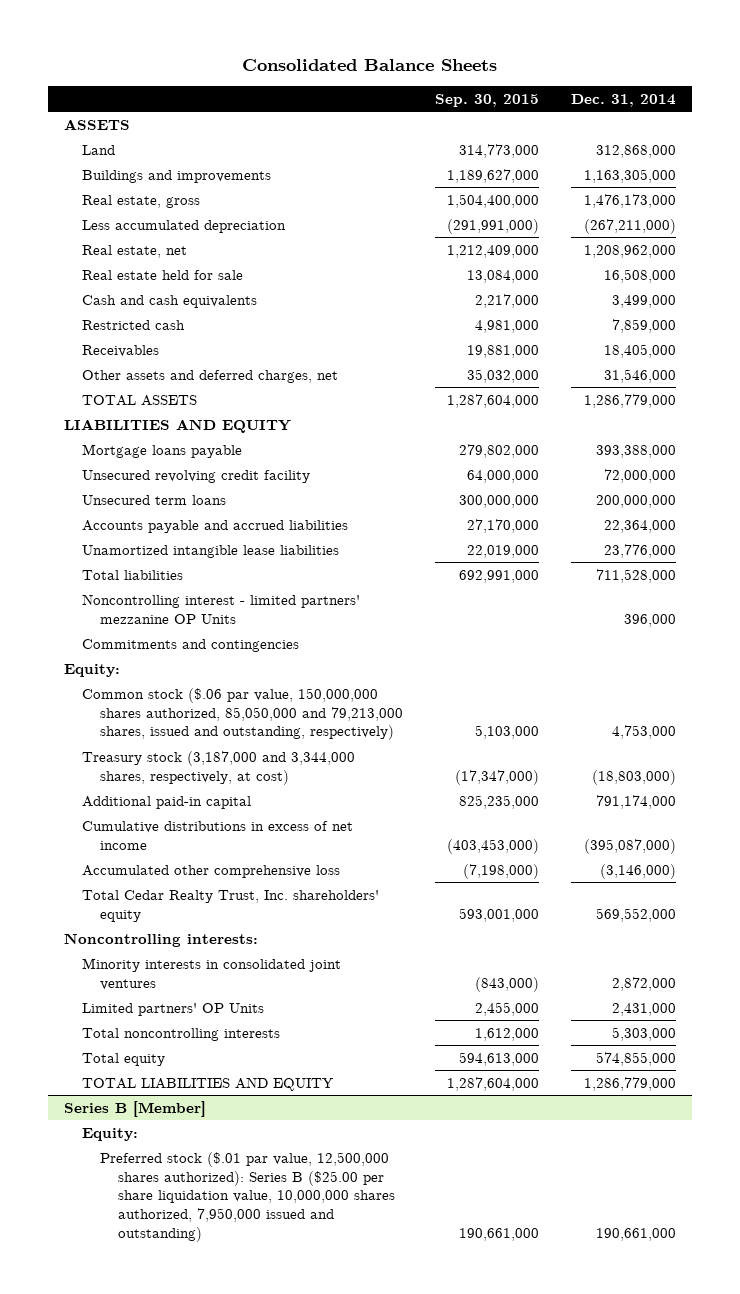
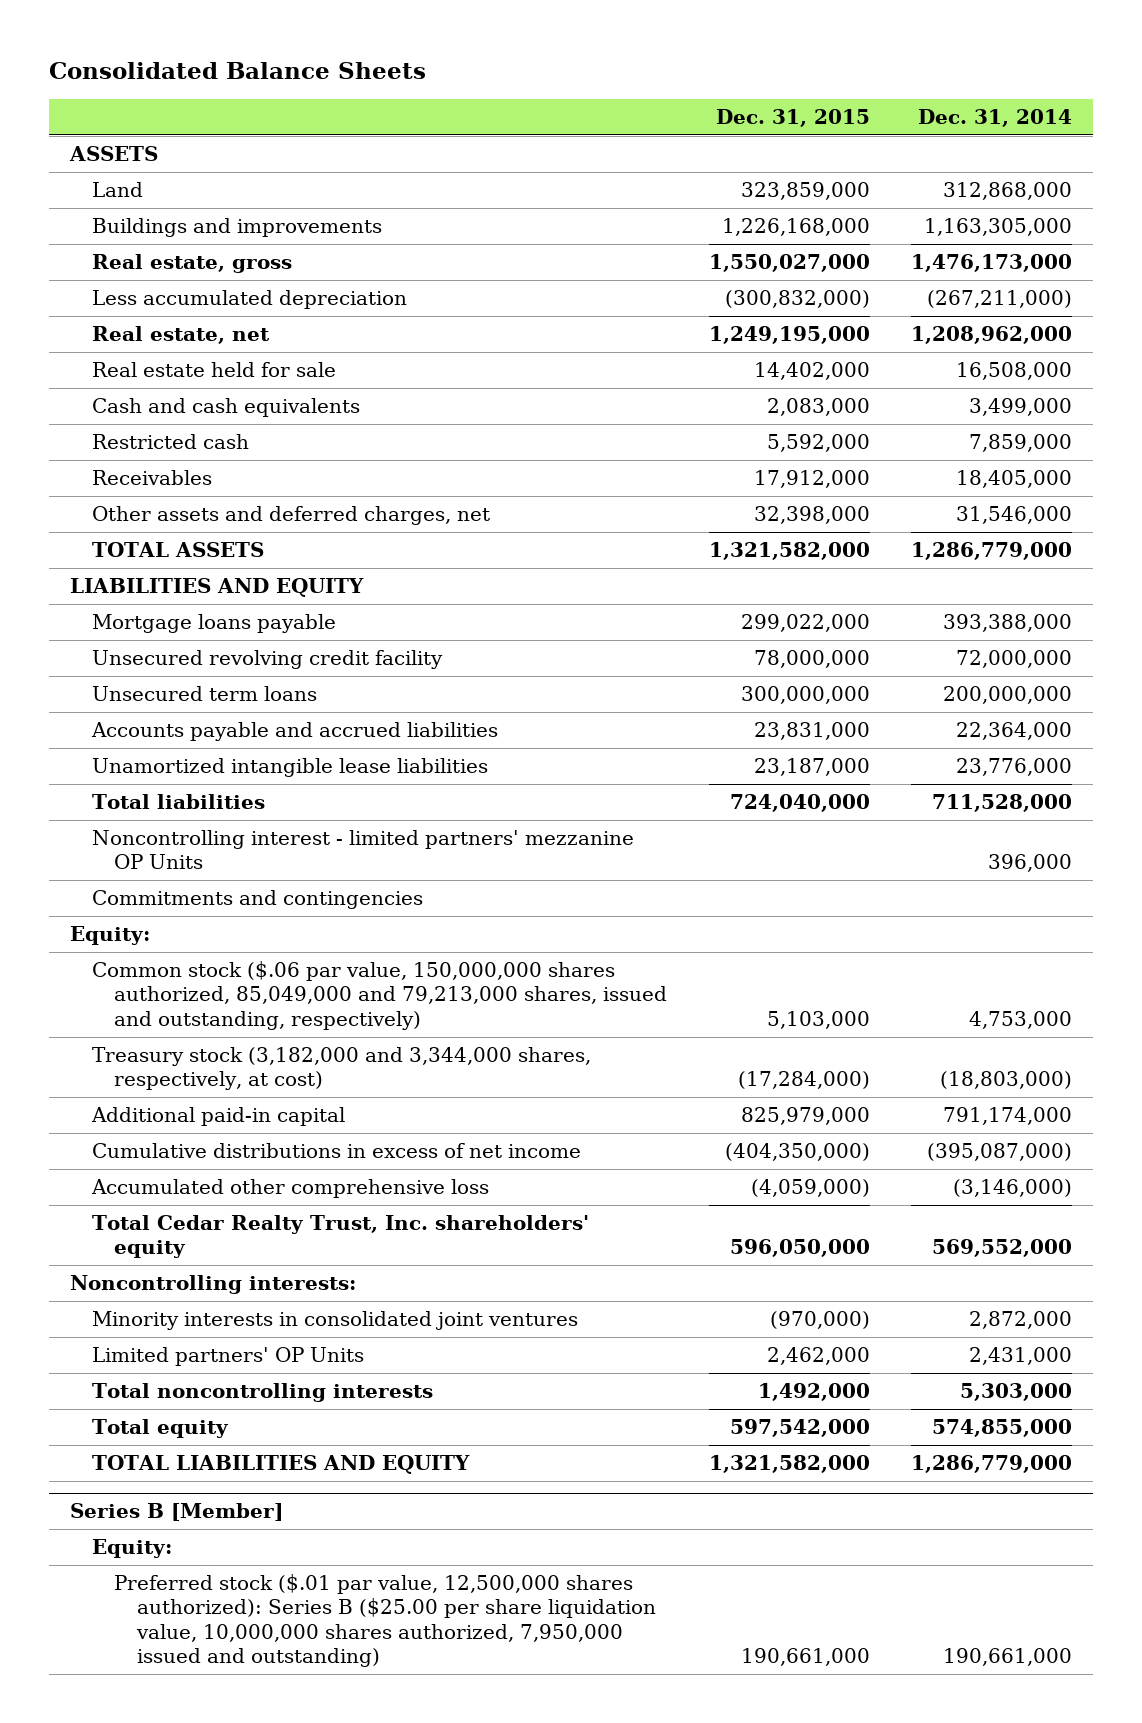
[435,93,540,107] Sep. 30, 2015 -> none
none -> [715,108,870,127] Dec. 31, 2015
[81,687,404,741] Common stock ($.06 par value, 150,000,000 shares authorized, 85,050,000 and 79,213,000 shares, issued and outstanding, respectively) -> [92,961,668,1030] Common stock ($.06 par value, 150,000,000 shares authorized, 85,049,000 and 79,213,000 shares, issued and outstanding, respectively)
[81,750,355,785] Treasury stock (3,187,000 and 3,344,000 shares, respectively, at cost) -> [92,1047,592,1091] Treasury stock (3,182,000 and 3,344,000 shares, respectively, at cost)

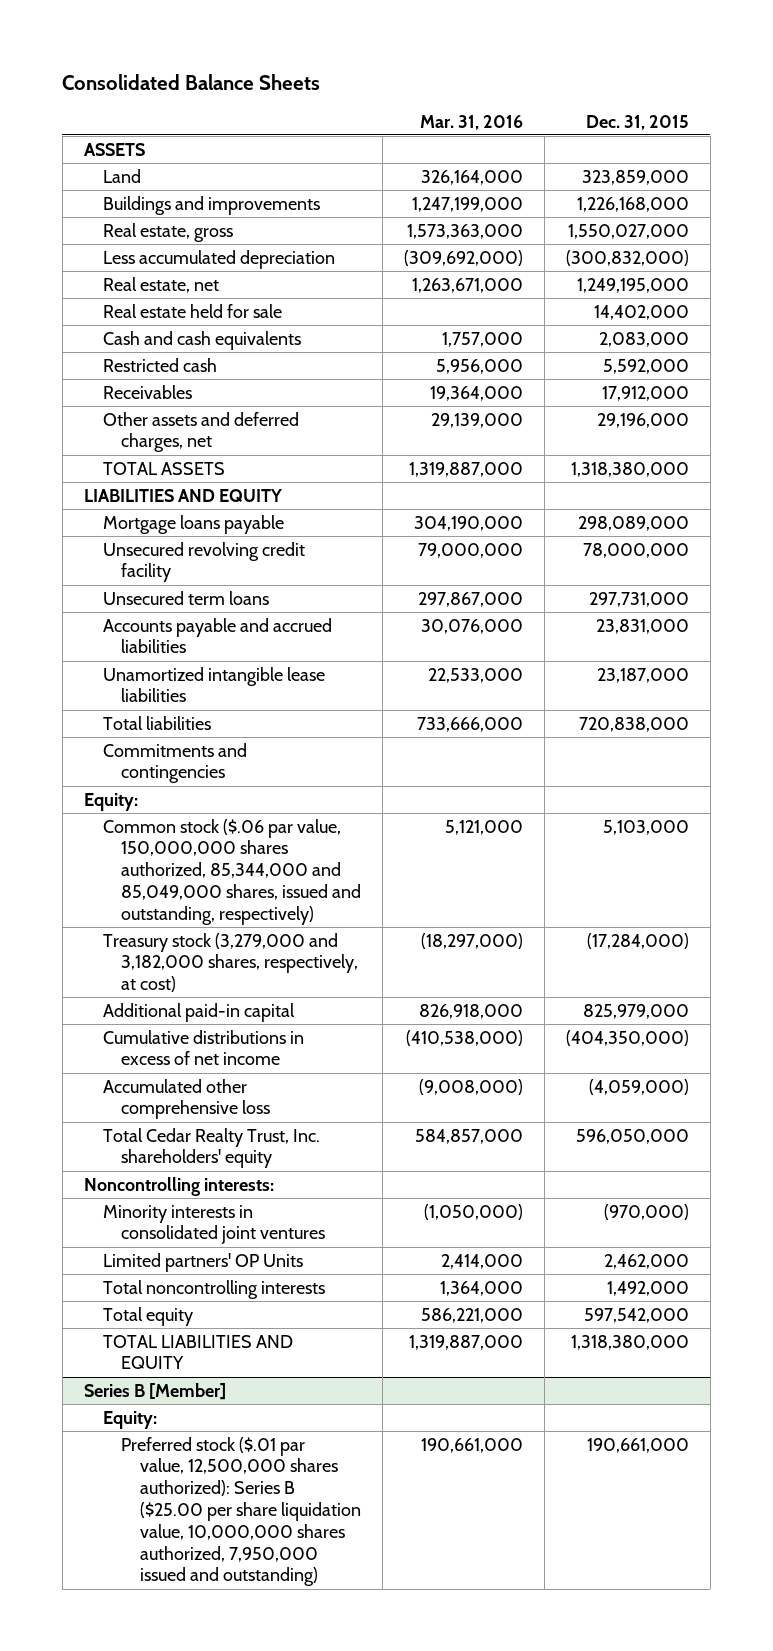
[918,108,1073,127] Dec. 31, 2014 -> none
none -> [420,114,524,130] Mar. 31, 2016
[753,506,870,525] 32,398,000 -> [596,412,689,428] 29,196,000
[708,542,870,561] 1,321,582,000 -> [570,461,689,477] 1,318,380,000
[740,614,870,633] 299,022,000 -> [577,515,689,531] 298,089,000
[740,686,870,705] 300,000,000 -> [588,591,689,607] 297,731,000
[92,830,635,870] Noncontrolling interest - limited partners' mezzanine OP Units -> none
[729,794,870,813] 724,040,000 -> [578,716,689,732] 720,838,000
[92,961,668,1030] Common stock ($.06 par value, 150,000,000 shares authorized, 85,049,000 and 79,213,000 shares, issued and outstanding, respectively) -> [102,818,362,925] Common stock ($.06 par value, 150,000,000 shares authorized, 85,344,000 and 85,049,000 shares, issued and outstanding, respectively)
[92,1047,592,1091] Treasury stock (3,182,000 and 3,344,000 shares, respectively, at cost) -> [102,932,359,993] Treasury stock (3,279,000 and 3,182,000 shares, respectively, at cost)
[708,1455,870,1474] 1,321,582,000 -> [570,1334,689,1350] 1,318,380,000

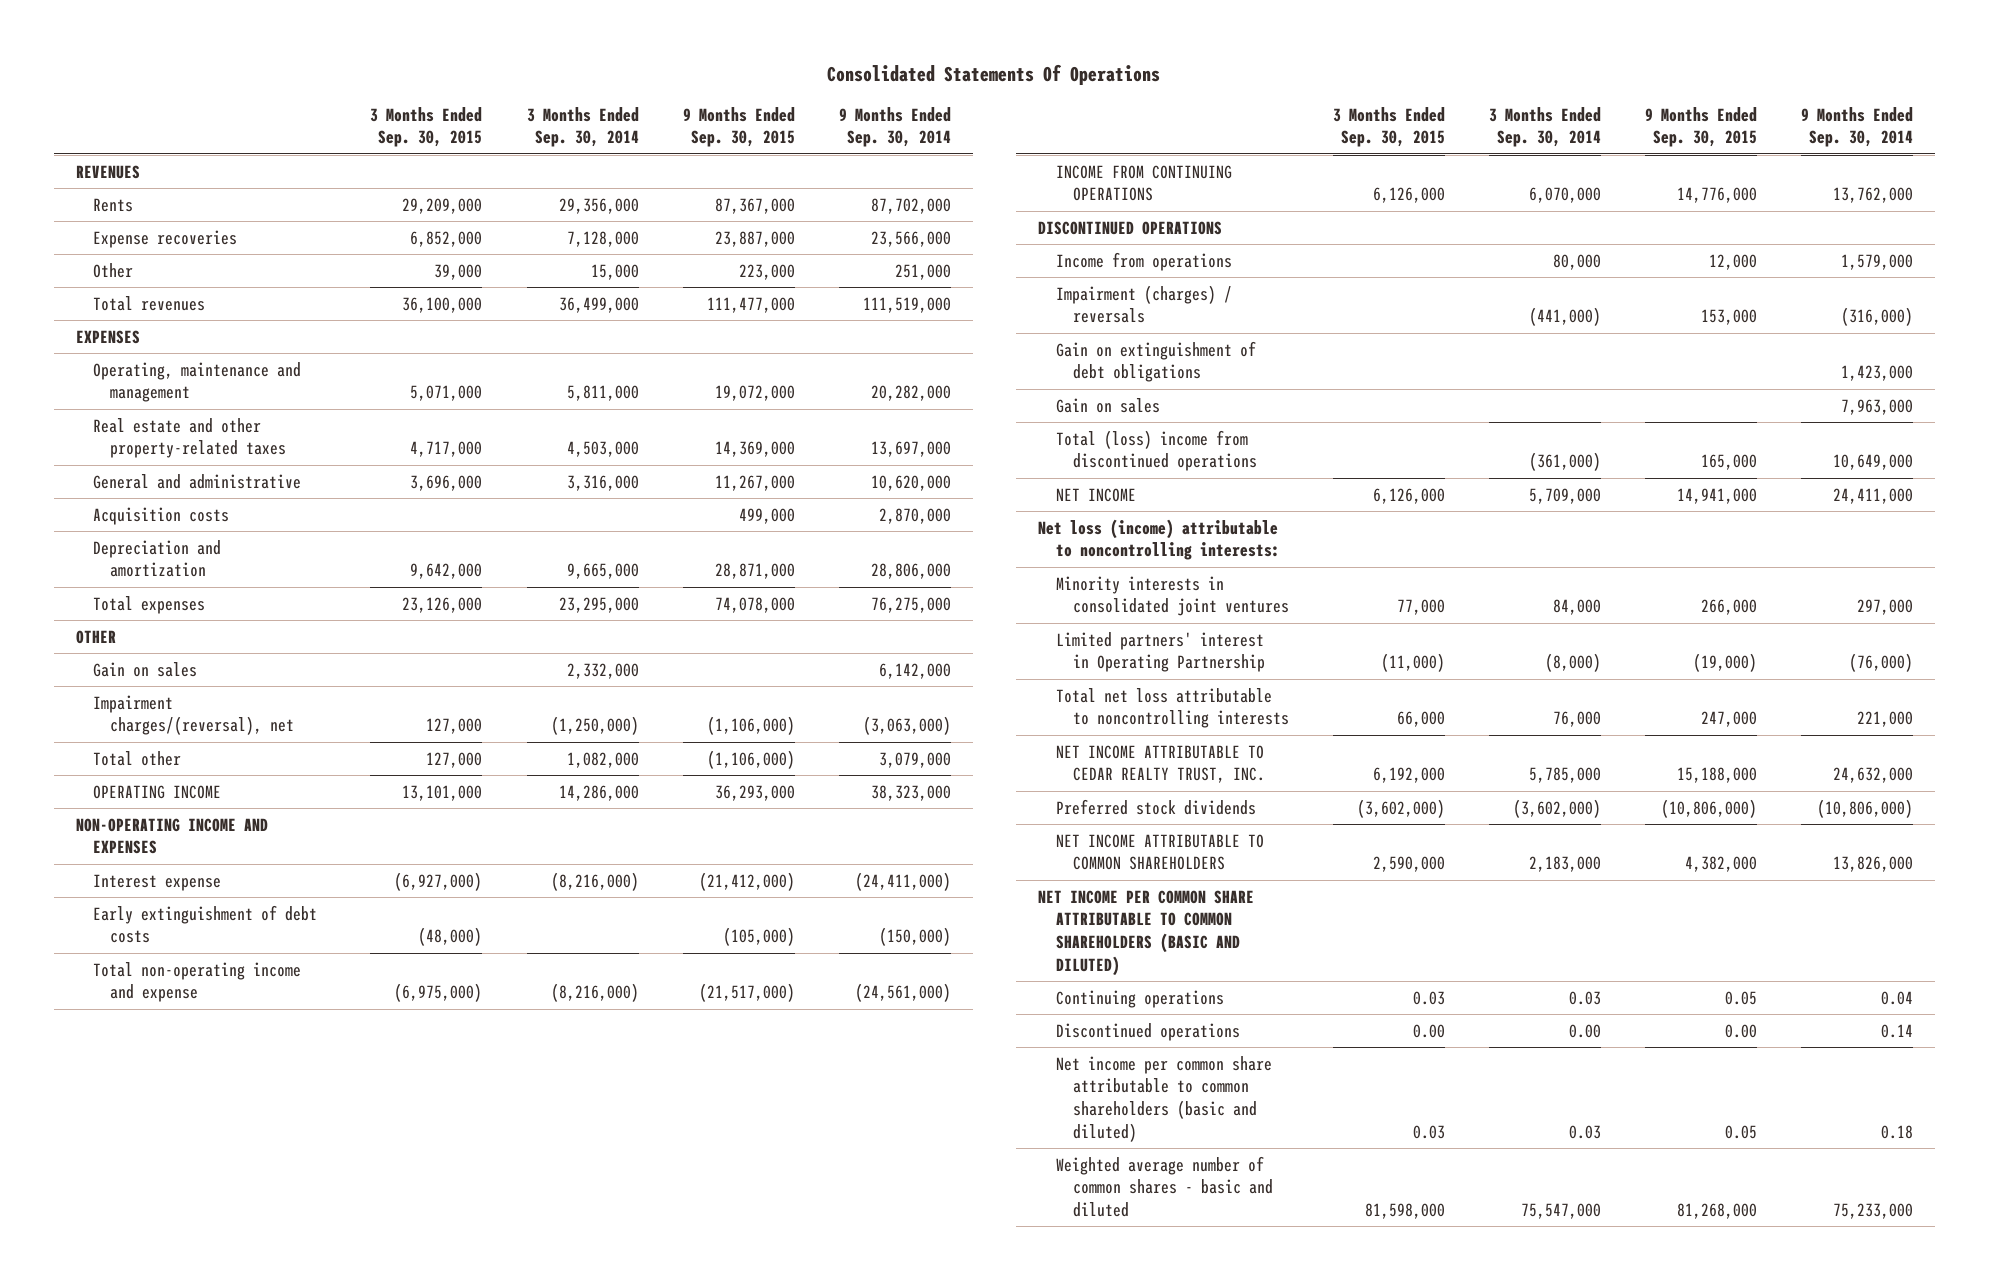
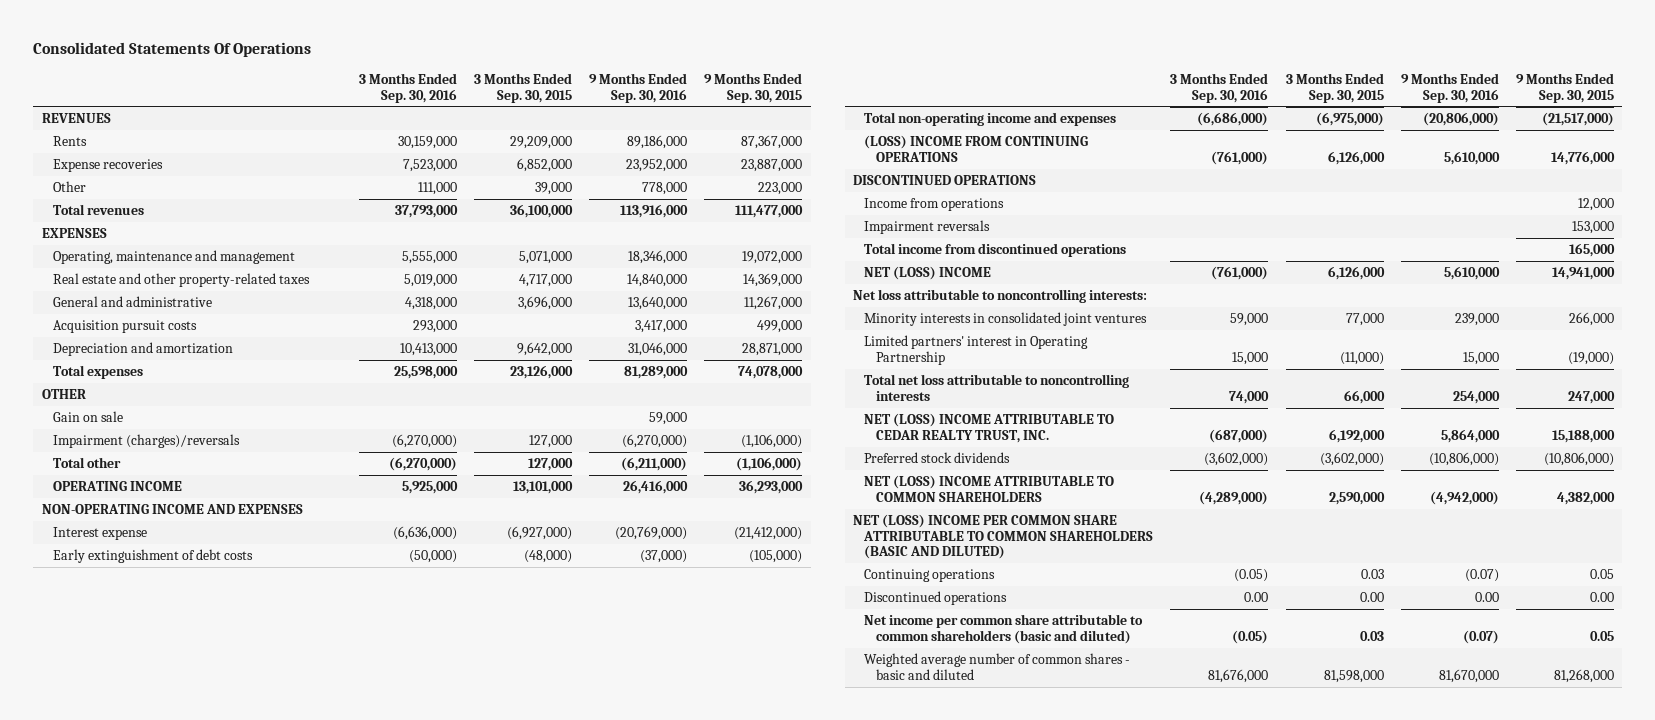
[526,106,639,148] 3 Months Ended Sep. 30, 2014 -> none
[838,106,951,148] 9 Months Ended Sep. 30, 2014 -> none
none -> [359,72,458,103] 3 Months Ended Sep. 30, 2016
none -> [589,72,688,103] 9 Months Ended Sep. 30, 2016
[93,506,230,525] Acquisition costs -> [53,320,198,334] Acquisition pursuit costs
[93,661,198,677] Gain on sales -> [53,411,124,423] Gain on sale
[93,694,295,736] Impairment charges/(reversal), net -> [53,434,241,449] Impairment (charges)/reversals
[93,961,302,1003] Total non-operating income and expense -> [864,112,1117,127] Total non-operating income and expenses
[1055,164,1232,202] INCOME FROM CONTINUING OPERATIONS -> [864,135,1089,162] (LOSS) INCOME FROM CONTINUING OPERATIONS
[1055,340,1256,383] Gain on extinguishment of debt obligations -> none
[1055,397,1160,413] Gain on sales -> none
[1055,284,1232,324] Impairment (charges) / reversals -> [864,220,991,235] Impairment reversals
[1055,429,1258,472] Total (loss) income from discontinued operations -> [864,243,1127,258] Total income from discontinued operations
[1055,487,1136,502] NET INCOME -> [864,266,992,281] NET (LOSS) INCOME
[1038,518,1280,561] Net loss (income) attributable to noncontrolling interests: -> [853,289,1148,304] Net loss attributable to noncontrolling interests:
[1055,744,1266,784] NET INCOME ATTRIBUTABLE TO CEDAR REALTY TRUST, INC. -> [864,413,1115,443] NET (LOSS) INCOME ATTRIBUTABLE TO CEDAR REALTY TRUST, INC.
[1055,833,1264,871] NET INCOME ATTRIBUTABLE TO COMMON SHAREHOLDERS -> [864,475,1115,502] NET (LOSS) INCOME ATTRIBUTABLE TO COMMON SHAREHOLDERS
[1038,889,1255,976] NET INCOME PER COMMON SHARE ATTRIBUTABLE TO COMMON SHAREHOLDERS (BASIC AND DILUTED) -> [853,514,1154,560] NET (LOSS) INCOME PER COMMON SHARE ATTRIBUTABLE TO COMMON SHAREHOLDERS (BASIC AND DILUTED)

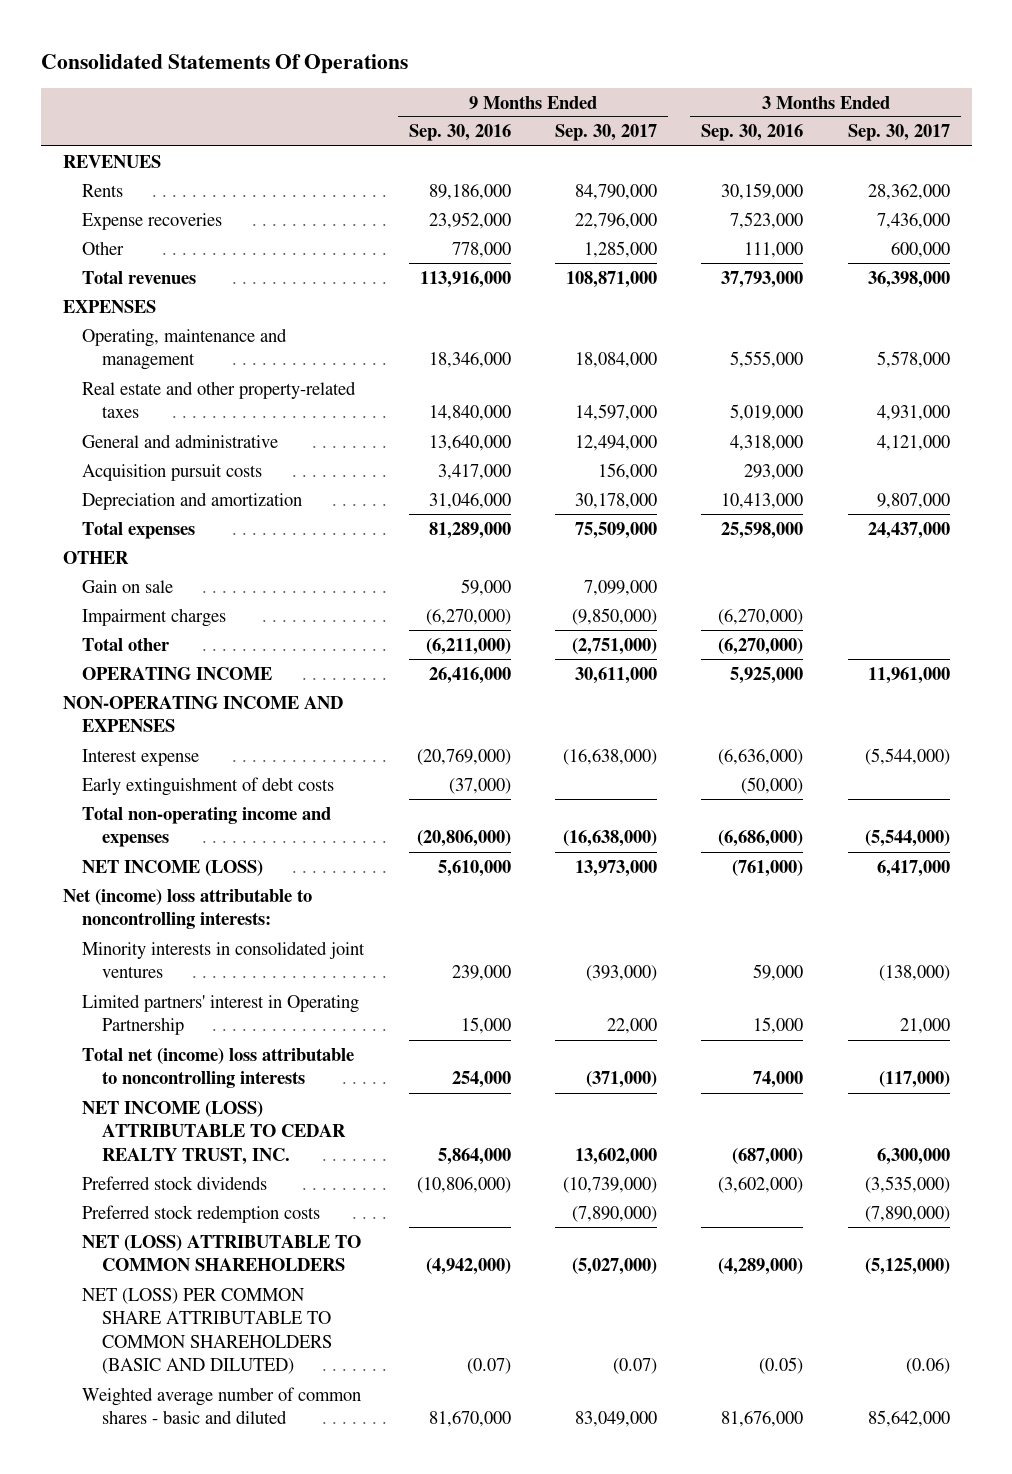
[474,72,573,103] 3 Months Ended Sep. 30, 2015 -> none
[704,72,803,103] 9 Months Ended Sep. 30, 2015 -> none
none -> [555,124,658,142] Sep. 30, 2017
none -> [847,124,950,142] Sep. 30, 2017
[53,434,241,449] Impairment (charges)/reversals -> [82,607,227,627] Impairment charges
[853,175,1037,186] DISCONTINUED OPERATIONS -> none
[864,198,1005,212] Income from operations -> none
[864,220,991,235] Impairment reversals -> none
[864,243,1127,258] Total income from discontinued operations -> none
[864,266,992,281] NET (LOSS) INCOME -> none
[864,135,1089,162] (LOSS) INCOME FROM CONTINUING OPERATIONS -> [82,859,264,876] NET INCOME (LOSS)
[853,289,1148,304] Net loss attributable to noncontrolling interests: -> [62,888,312,930] Net (income) loss attributable to noncontrolling interests:
[864,374,1130,401] Total net loss attributable to noncontrolling interests -> [82,1047,355,1089] Total net (income) loss attributable to noncontrolling interests
[864,413,1115,443] NET (LOSS) INCOME ATTRIBUTABLE TO CEDAR REALTY TRUST, INC. -> [82,1100,347,1165] NET INCOME (LOSS) ATTRIBUTABLE TO CEDAR REALTY TRUST, INC.
[853,514,1154,560] NET (LOSS) INCOME PER COMMON SHARE ATTRIBUTABLE TO COMMON SHAREHOLDERS (BASIC AND DILUTED) -> none
[864,569,996,583] Continuing operations -> none
[864,591,1008,606] Discontinued operations -> none
none -> [82,1204,321,1223] Preferred stock redemption costs
[864,475,1115,502] NET (LOSS) INCOME ATTRIBUTABLE TO COMMON SHAREHOLDERS -> [82,1234,362,1272] NET (LOSS) ATTRIBUTABLE TO COMMON SHAREHOLDERS
[864,614,1144,644] Net income per common share attributable to common shareholders (basic and diluted) -> [82,1287,333,1375] NET (LOSS) PER COMMON SHARE ATTRIBUTABLE TO COMMON SHAREHOLDERS (BASIC AND DILUTED)

